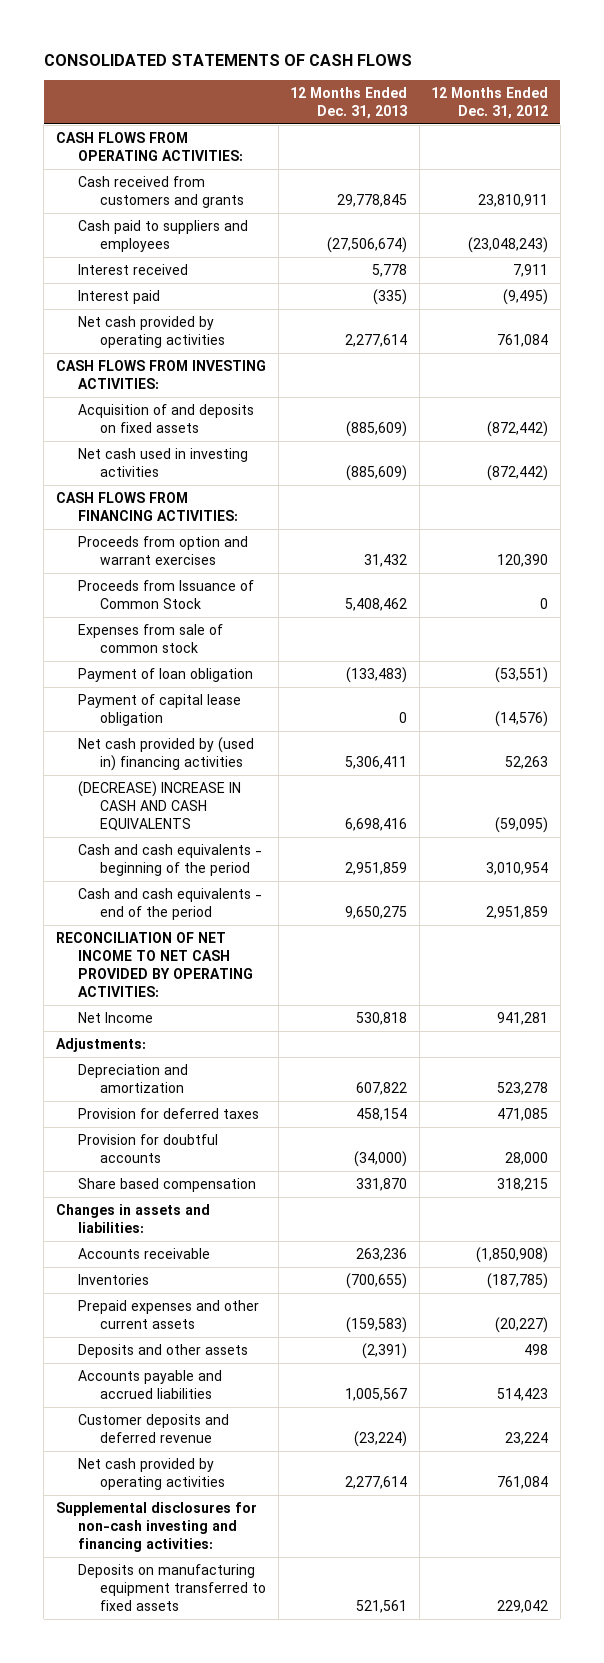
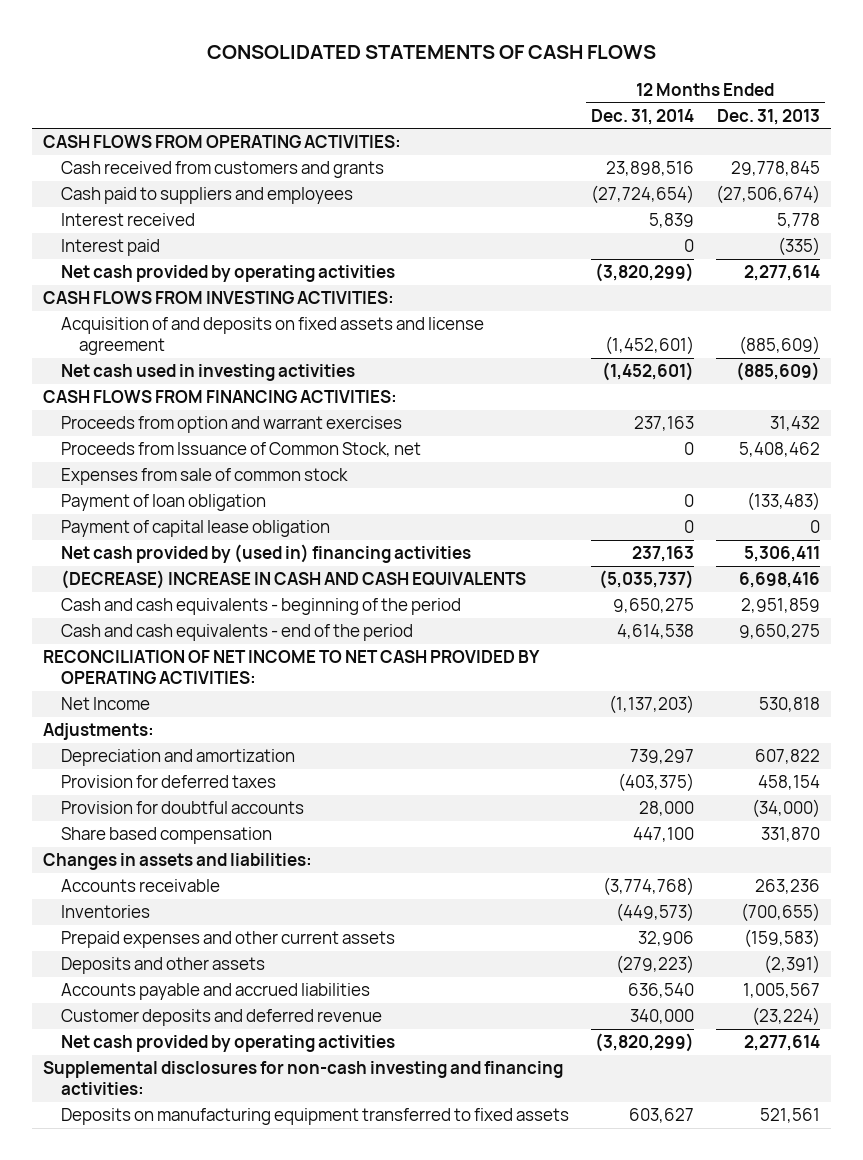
[431,86,549,119] 12 Months Ended Dec. 31, 2012 -> none
none -> [591,108,695,125] Dec. 31, 2014
[78,403,255,434] Acquisition of and deposits on fixed assets -> [61,317,485,356] Acquisition of and deposits on fixed assets and license agreement
[78,579,255,610] Proceeds from Issuance of Common Stock -> [61,442,422,458] Proceeds from Issuance of Common Stock, net

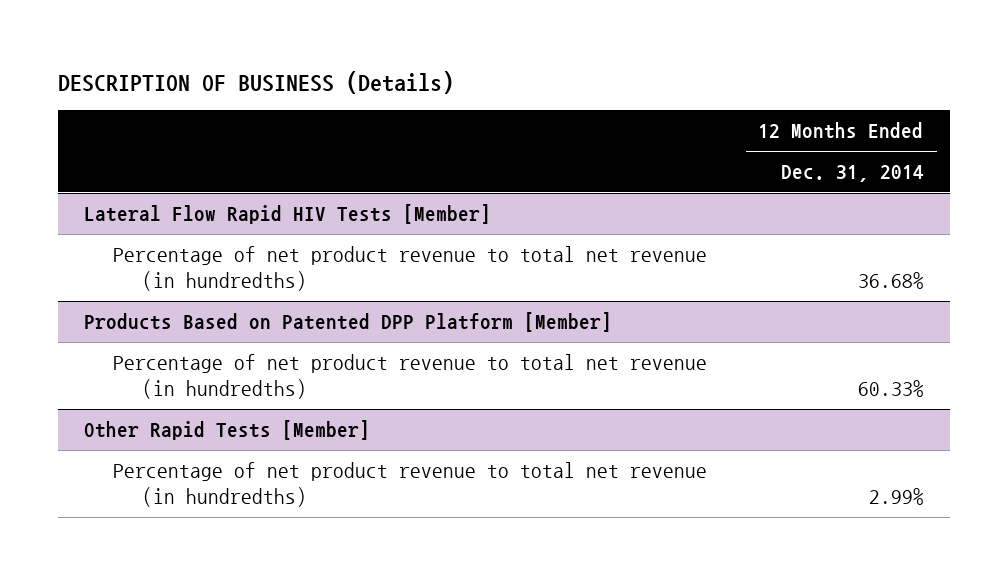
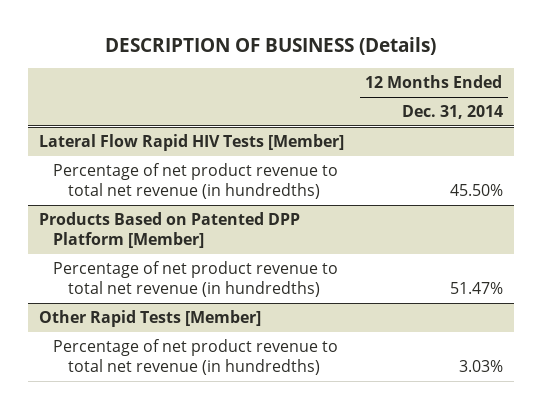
[857,271,924,289] 36.68% -> [449,184,503,197] 45.50%
[857,379,924,397] 60.33% -> [449,282,503,295] 51.47%
[868,487,924,505] 2.99% -> [458,360,503,373] 3.03%

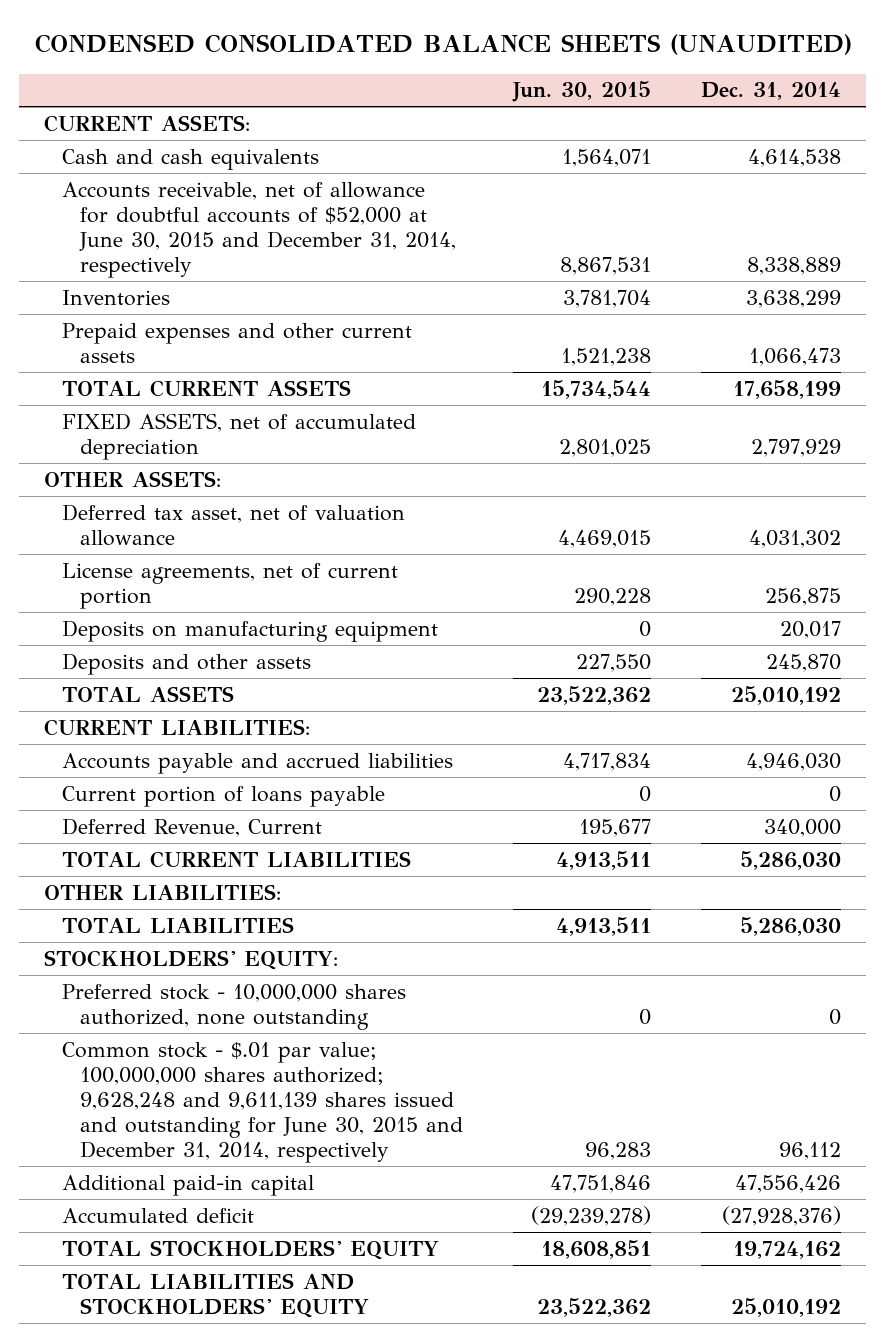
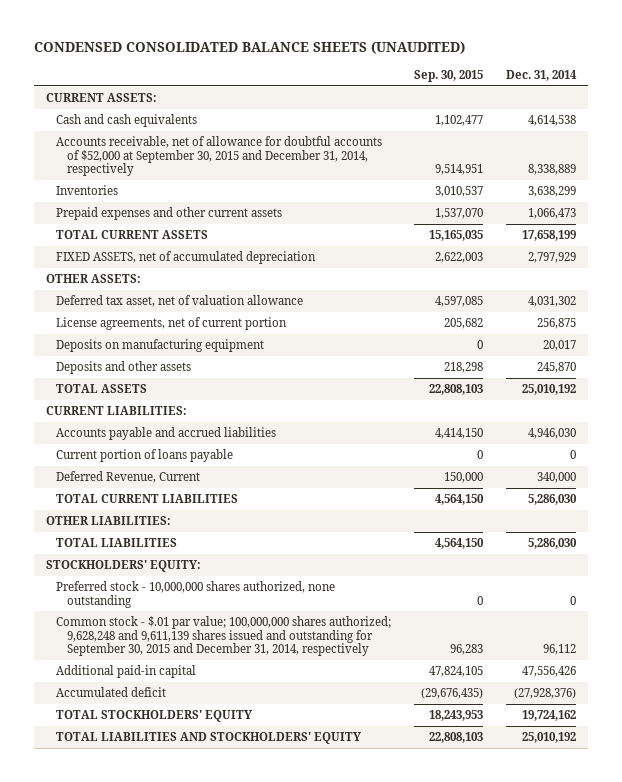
[512,81,652,103] Jun. 30, 2015 -> none
none -> [414,69,484,82] Sep. 30, 2015
[62,181,457,278] Accounts receivable, net of allowance for doubtful accounts of $52,000 at June 30, 2015 and December 31, 2014, respectively -> [56,136,383,177] Accounts receivable, net of allowance for doubtful accounts of $52,000 at September 30, 2015 and December 31, 2014, respectively
[62,1041,464,1164] Common stock - $.01 par value; 100,000,000 shares authorized; 9,628,248 and 9,611,139 shares issued and outstanding for June 30, 2015 and December 31, 2014, respectively -> [56,616,392,657] Common stock - $.01 par value; 100,000,000 shares authorized; 9,628,248 and 9,611,139 shares issued and outstanding for September 30, 2015 and December 31, 2014, respectively

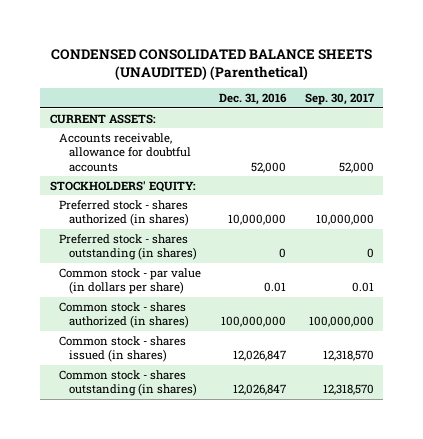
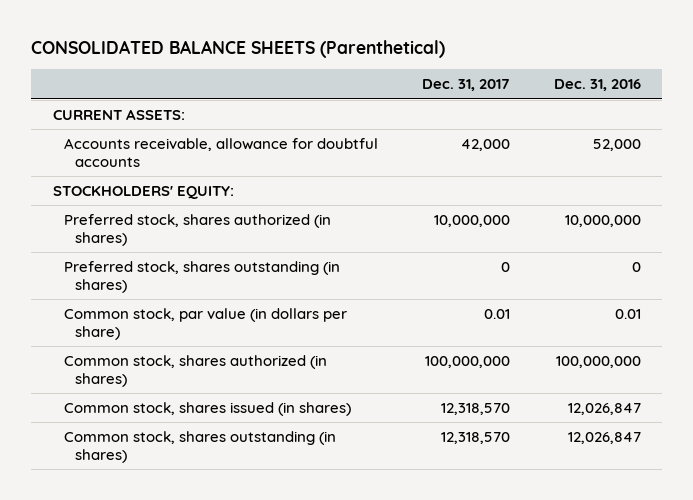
[50,48,372,80] CONDENSED CONSOLIDATED BALANCE SHEETS (UNAUDITED) (Parenthetical) -> [30,40,445,59] CONSOLIDATED BALANCE SHEETS (Parenthetical)
[304,93,375,106] Sep. 30, 2017 -> none
none -> [421,79,510,92] Dec. 31, 2017
[59,199,189,227] Preferred stock - shares authorized (in shares) -> [63,214,331,246] Preferred stock, shares authorized (in shares)
[59,233,197,261] Preferred stock - shares outstanding (in shares) -> [63,261,340,293] Preferred stock, shares outstanding (in shares)
[59,267,202,295] Common stock - par value (in dollars per share) -> [63,308,347,340] Common stock, par value (in dollars per share)
[59,301,189,329] Common stock - shares authorized (in shares) -> [63,355,327,387] Common stock, shares authorized (in shares)
[59,335,187,363] Common stock - shares issued (in shares) -> [63,402,351,417] Common stock, shares issued (in shares)
[59,369,197,397] Common stock - shares outstanding (in shares) -> [63,431,336,463] Common stock, shares outstanding (in shares)

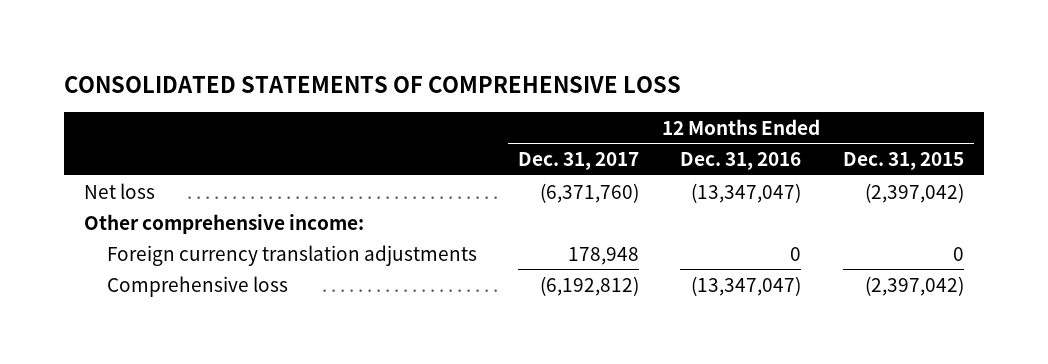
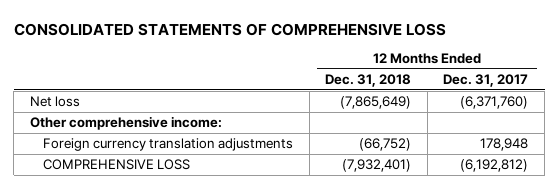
[680,152,802,171] Dec. 31, 2016 -> none
[842,152,964,171] Dec. 31, 2015 -> none
none -> [325,74,412,88] Dec. 31, 2018
[107,275,289,297] Comprehensive loss -> [43,159,191,171] COMPREHENSIVE LOSS

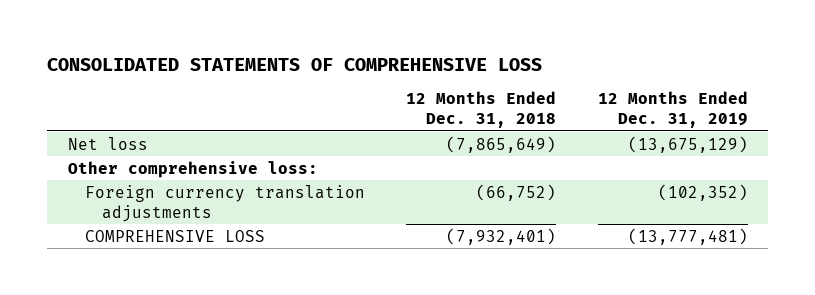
[443,74,529,88] Dec. 31, 2017 -> none
none -> [597,91,748,129] 12 Months Ended Dec. 31, 2019
[29,116,222,131] Other comprehensive income: -> [67,160,318,178] Other comprehensive loss:

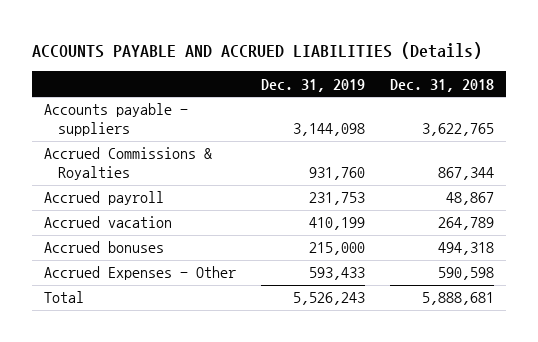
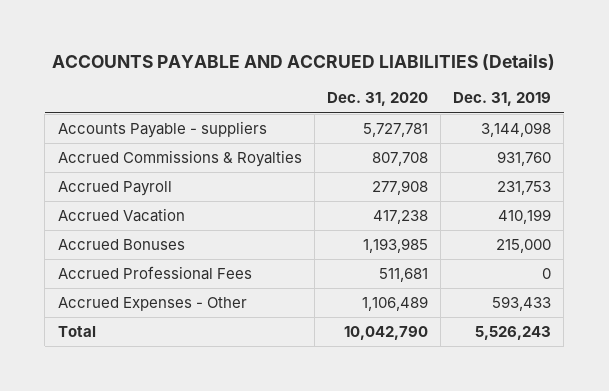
[389,78,494,92] Dec. 31, 2018 -> none
none -> [326,92,428,107] Dec. 31, 2020
[44,103,189,137] Accounts payable - suppliers -> [57,121,267,139] Accounts Payable - suppliers
[44,191,165,206] Accrued payroll -> [57,181,172,197] Accrued Payroll
[44,216,173,229] Accrued vacation -> [57,208,185,223] Accrued Vacation
[44,241,165,254] Accrued bonuses -> [57,239,185,251] Accrued Bonuses
none -> [57,266,252,281] Accrued Professional Fees

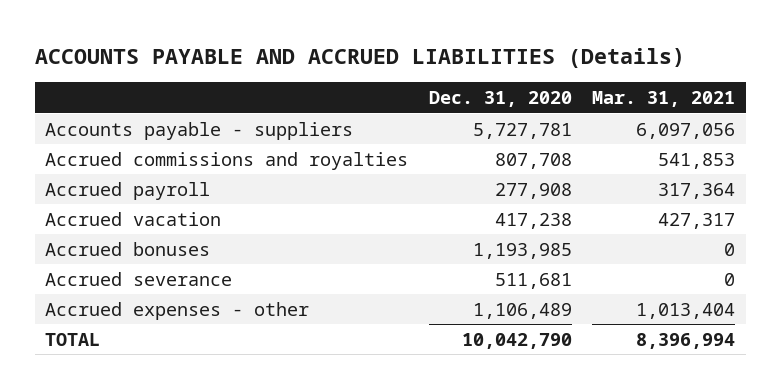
[452,92,551,107] Dec. 31, 2019 -> none
none -> [592,91,736,108] Mar. 31, 2021
[57,121,267,139] Accounts Payable - suppliers -> [45,121,354,140] Accounts payable - suppliers
[57,150,302,168] Accrued Commissions & Royalties -> [45,151,409,170] Accrued commissions and royalties
[57,181,172,197] Accrued Payroll -> [45,181,211,200] Accrued payroll
[57,208,185,223] Accrued Vacation -> [45,211,222,226] Accrued vacation
[57,239,185,251] Accrued Bonuses -> [45,241,211,256] Accrued bonuses
[57,266,252,281] Accrued Professional Fees -> [45,271,233,286] Accrued severance
[57,297,247,312] Accrued Expenses - Other -> [45,301,310,320] Accrued expenses - other
[57,326,96,338] Total -> [45,332,101,346] TOTAL

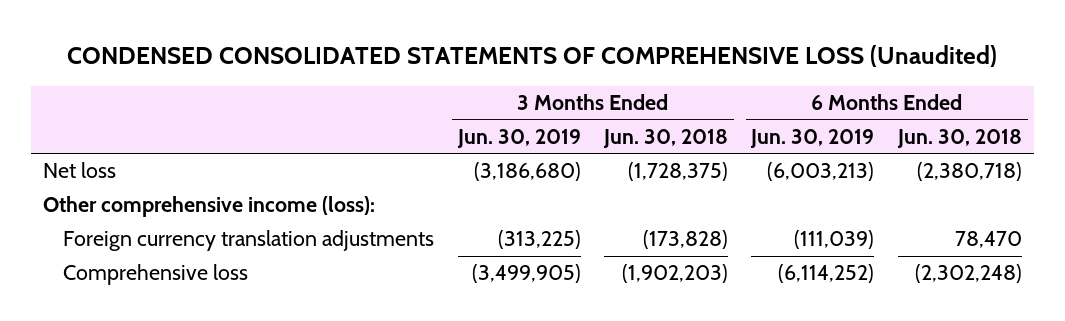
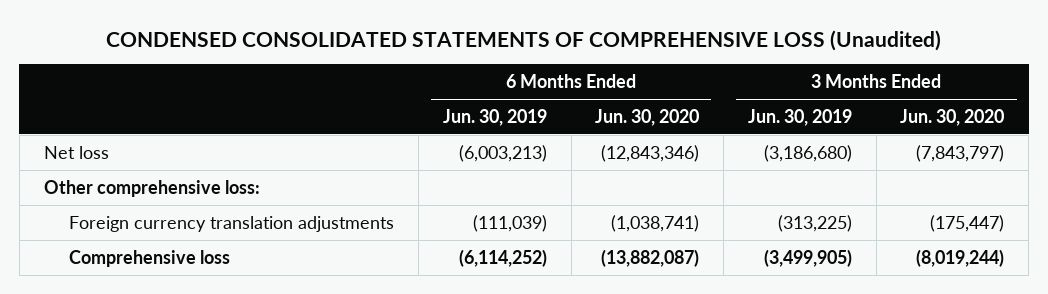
[603,128,729,148] Jun. 30, 2018 -> none
[896,128,1022,148] Jun. 30, 2018 -> none
none -> [595,108,700,126] Jun. 30, 2020
none -> [900,108,1005,126] Jun. 30, 2020
[42,196,375,218] Other comprehensive income (loss): -> [43,179,260,197] Other comprehensive loss:

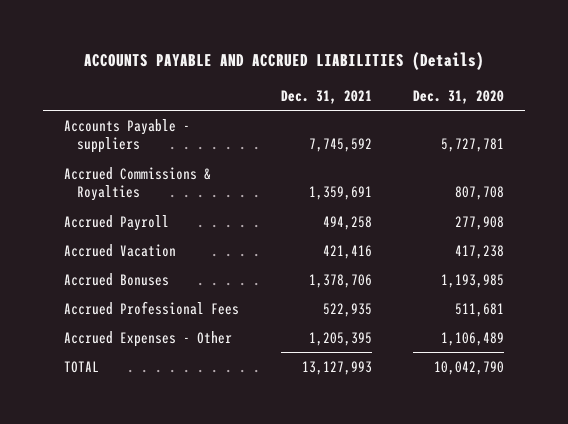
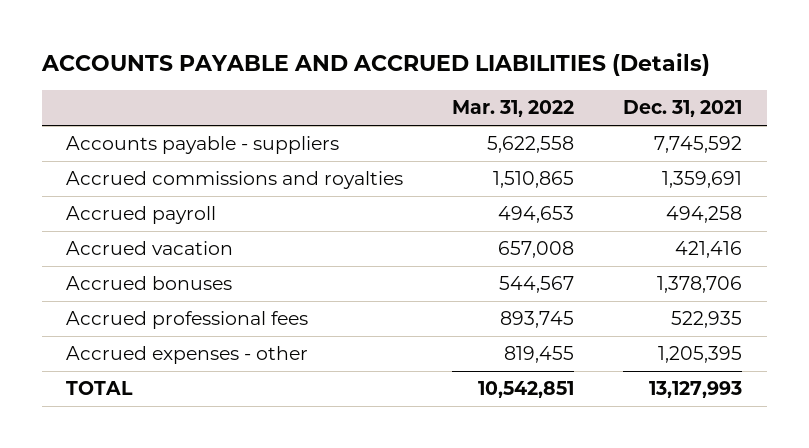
[413,90,505,105] Dec. 31, 2020 -> none
none -> [452,100,575,118] Mar. 31, 2022
[64,118,191,154] Accounts Payable - suppliers -> [66,136,340,155] Accounts payable - suppliers
[64,166,212,202] Accrued Commissions & Royalties -> [66,171,404,190] Accrued commissions and royalties
[64,214,170,231] Accrued Payroll -> [66,206,217,225] Accrued payroll
[64,243,177,257] Accrued Vacation -> [66,241,234,256] Accrued vacation
[64,272,170,286] Accrued Bonuses -> [66,276,233,291] Accrued bonuses
[64,300,240,315] Accrued Professional Fees -> [66,311,309,330] Accrued professional fees
[64,330,233,347] Accrued Expenses - Other -> [66,346,309,365] Accrued expenses - other

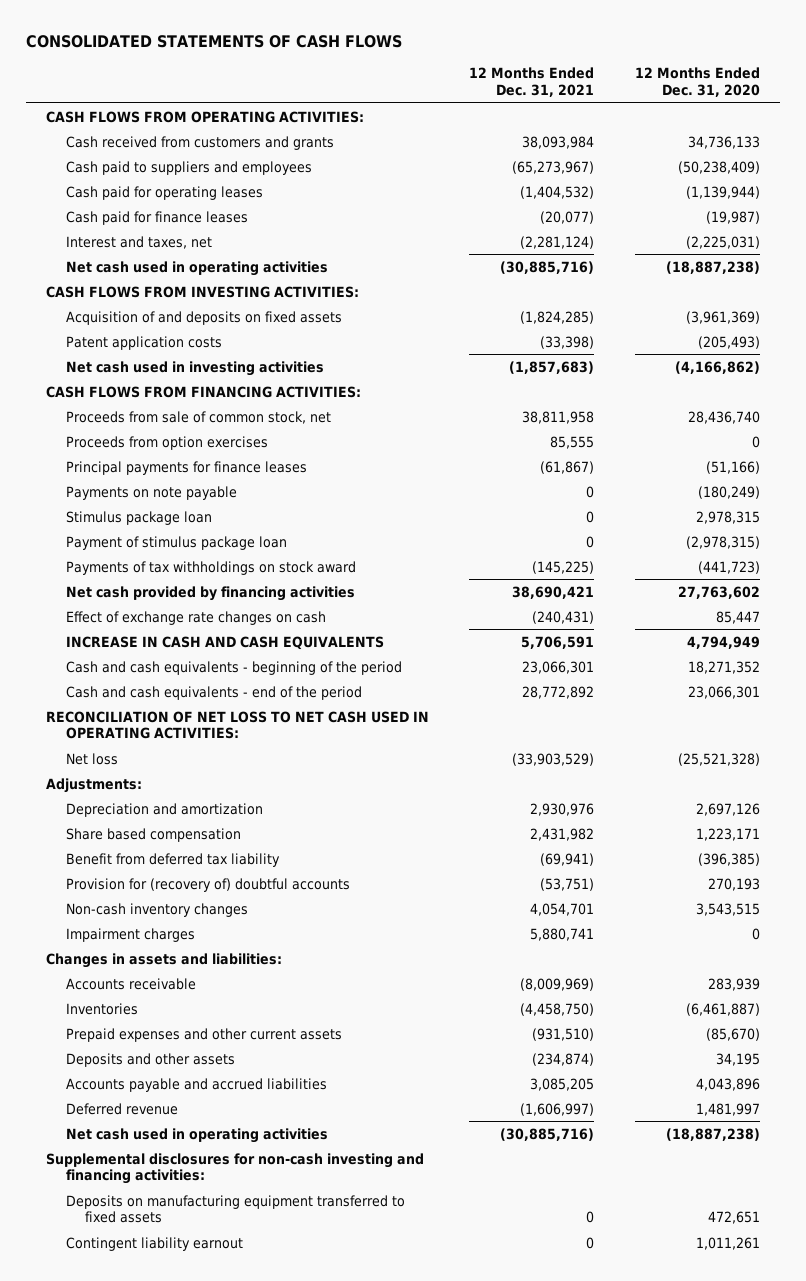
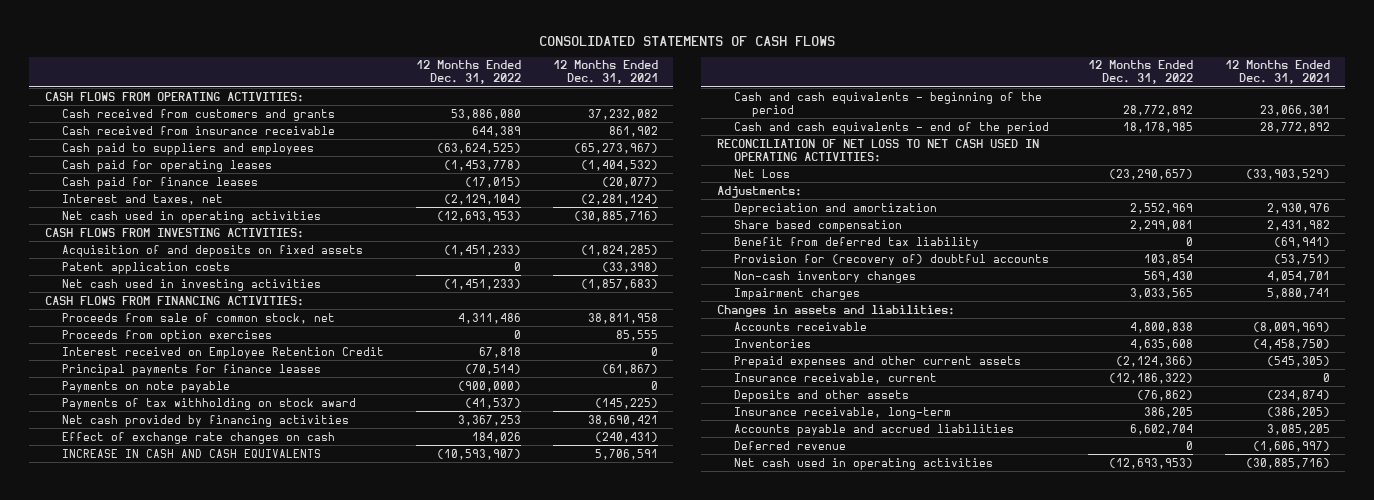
[634,67,760,98] 12 Months Ended Dec. 31, 2020 -> none
none -> [415,60,521,85] 12 Months Ended Dec. 31, 2022
[522,135,595,149] 38,093,984 -> [587,108,658,120] 37,232,082
none -> [62,125,336,135] Cash received from insurance receivable
none -> [62,346,385,359] Interest received on Employee Retention Credit
[65,510,212,525] Stimulus package loan -> none
[65,535,287,550] Payment of stimulus package loan -> none
[65,560,356,575] Payments of tax withholdings on stock award -> [62,397,357,410] Payments of tax withholding on stock award
[65,752,118,765] Net loss -> [734,168,791,178] Net Loss
[532,1027,595,1041] (931,510) -> [1266,355,1330,367] (545,305)
none -> [734,372,938,384] Insurance receivable, current
none -> [734,406,952,419] Insurance receivable, long-term
[46,1152,425,1185] Supplemental disclosures for non-cash investing and financing activities: -> none
[65,1194,405,1224] Deposits on manufacturing equipment transferred to fixed assets -> none
[65,1236,243,1251] Contingent liability earnout -> none

